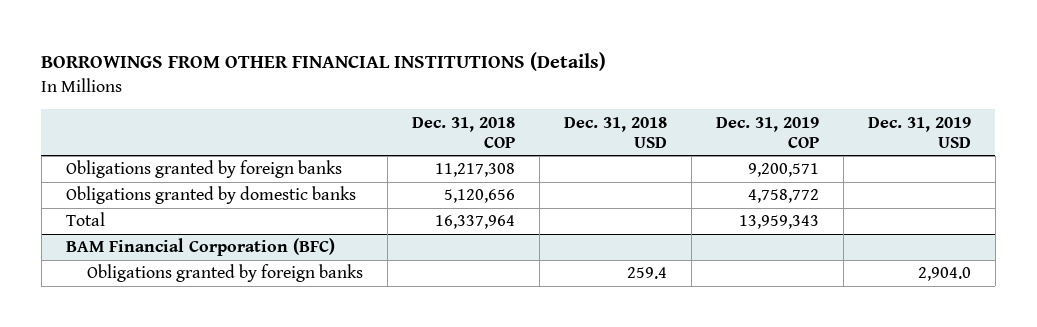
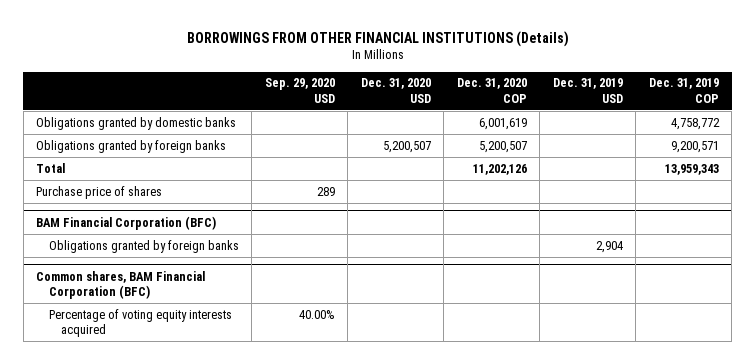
[411,116,515,149] Dec. 31, 2018 COP -> none
[563,116,667,149] Dec. 31, 2018 USD -> none
none -> [264,78,335,103] Sep. 29, 2020 USD
none -> [360,78,431,103] Dec. 31, 2020 USD
none -> [456,78,527,103] Dec. 31, 2020 COP
[65,160,342,179] Obligations granted by foreign banks -> [36,139,227,153] Obligations granted by foreign banks
none -> [36,185,163,199] Purchase price of shares
[917,267,971,282] 2,904.0 -> [595,240,623,253] 2,904
none -> [36,270,206,300] Common shares, BAM Financial Corporation (BFC)
none -> [48,308,232,338] Percentage of voting equity interests acquired

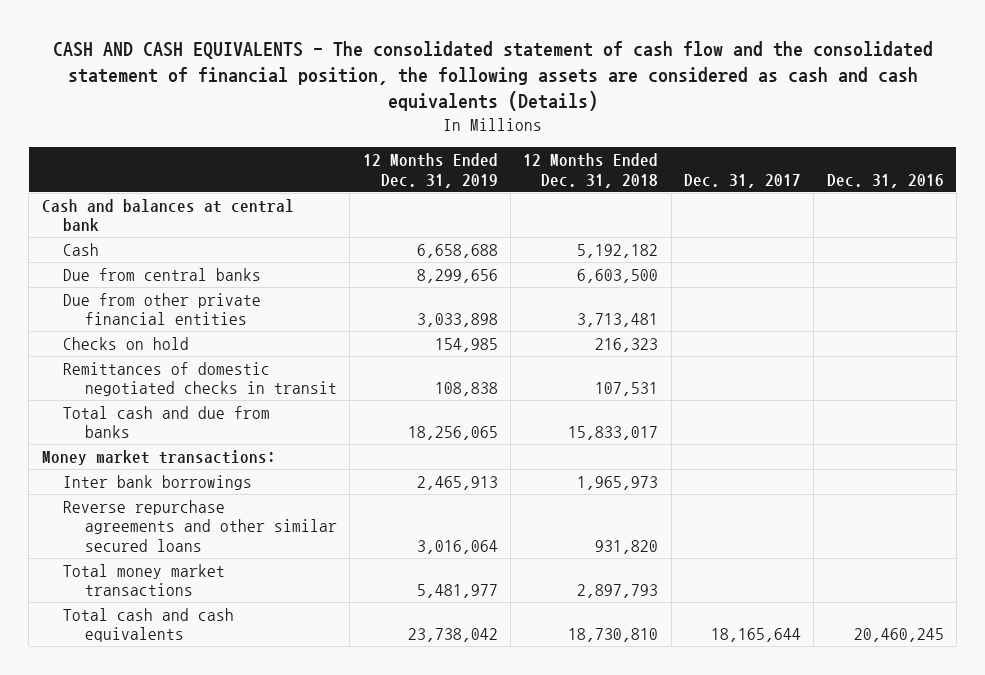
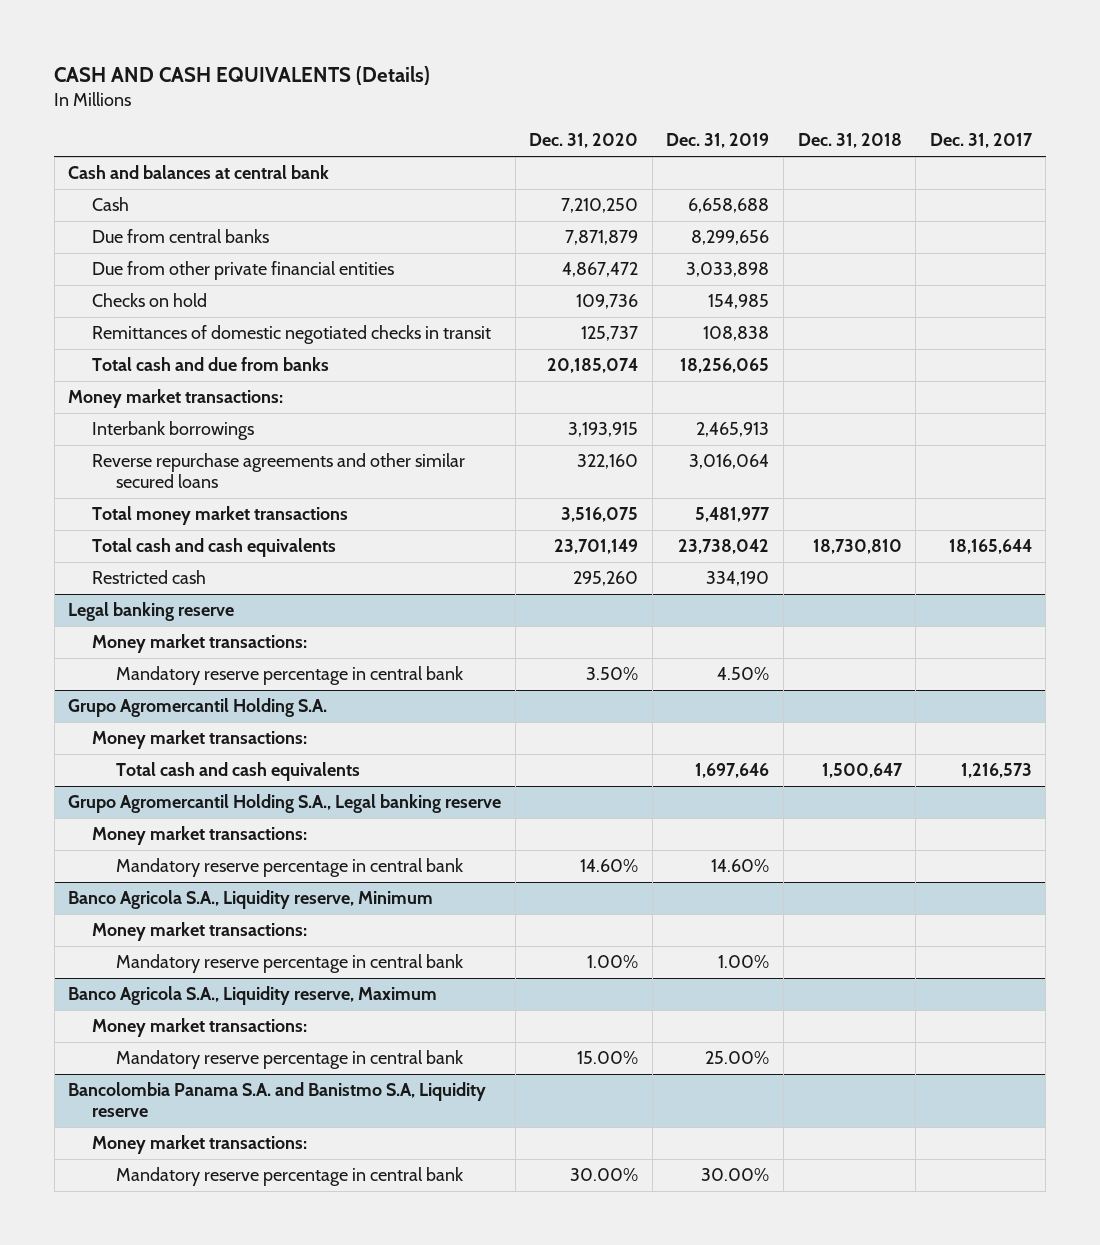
[52,40,933,112] CASH AND CASH EQUIVALENTS - The consolidated statement of cash flow and the consolidated statement of financial position, the following assets are considered as cash and cash equivalents (Details) -> [54,65,431,85] CASH AND CASH EQUIVALENTS (Details)
[362,152,498,188] 12 Months Ended Dec. 31, 2019 -> none
[523,152,659,188] 12 Months Ended Dec. 31, 2018 -> none
[826,173,944,188] Dec. 31, 2016 -> none
none -> [529,133,639,149] Dec. 31, 2020
none -> [666,133,770,149] Dec. 31, 2019
none -> [797,133,902,149] Dec. 31, 2018
[63,474,253,490] Inter bank borrowings -> [91,421,254,441] Interbank borrowings
none -> [91,570,206,585] Restricted cash
none -> [68,602,235,622] Legal banking reserve
none -> [91,634,307,654] Money market transactions:
none -> [115,666,463,686] Mandatory reserve percentage in central bank
none -> [68,698,328,718] Grupo Agromercantil Holding S.A.
none -> [91,730,307,750] Money market transactions:
none -> [115,762,360,782] Total cash and cash equivalents
none -> [68,794,502,814] Grupo Agromercantil Holding S.A., Legal banking reserve
none -> [91,826,307,846] Money market transactions:
none -> [115,858,463,878] Mandatory reserve percentage in central bank
none -> [68,890,434,910] Banco Agricola S.A., Liquidity reserve, Minimum
none -> [91,922,307,942] Money market transactions:
none -> [115,954,463,974] Mandatory reserve percentage in central bank
none -> [68,986,438,1006] Banco Agricola S.A., Liquidity reserve, Maximum
none -> [91,1018,307,1038] Money market transactions:
none -> [115,1050,463,1070] Mandatory reserve percentage in central bank
none -> [68,1082,487,1117] Bancolombia Panama S.A. and Banistmo S.A, Liquidity reserve
none -> [91,1135,307,1155] Money market transactions:
none -> [115,1167,463,1187] Mandatory reserve percentage in central bank

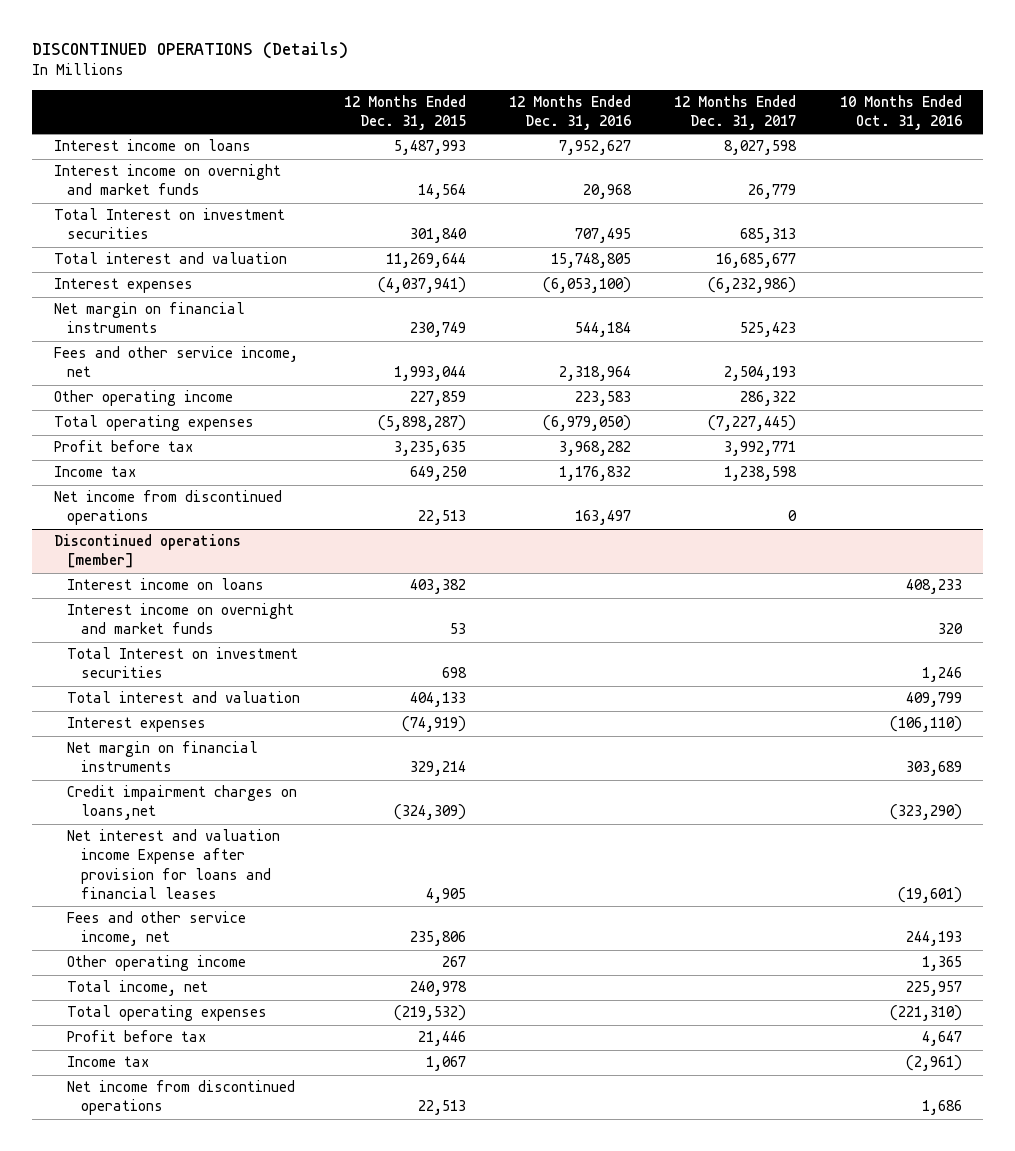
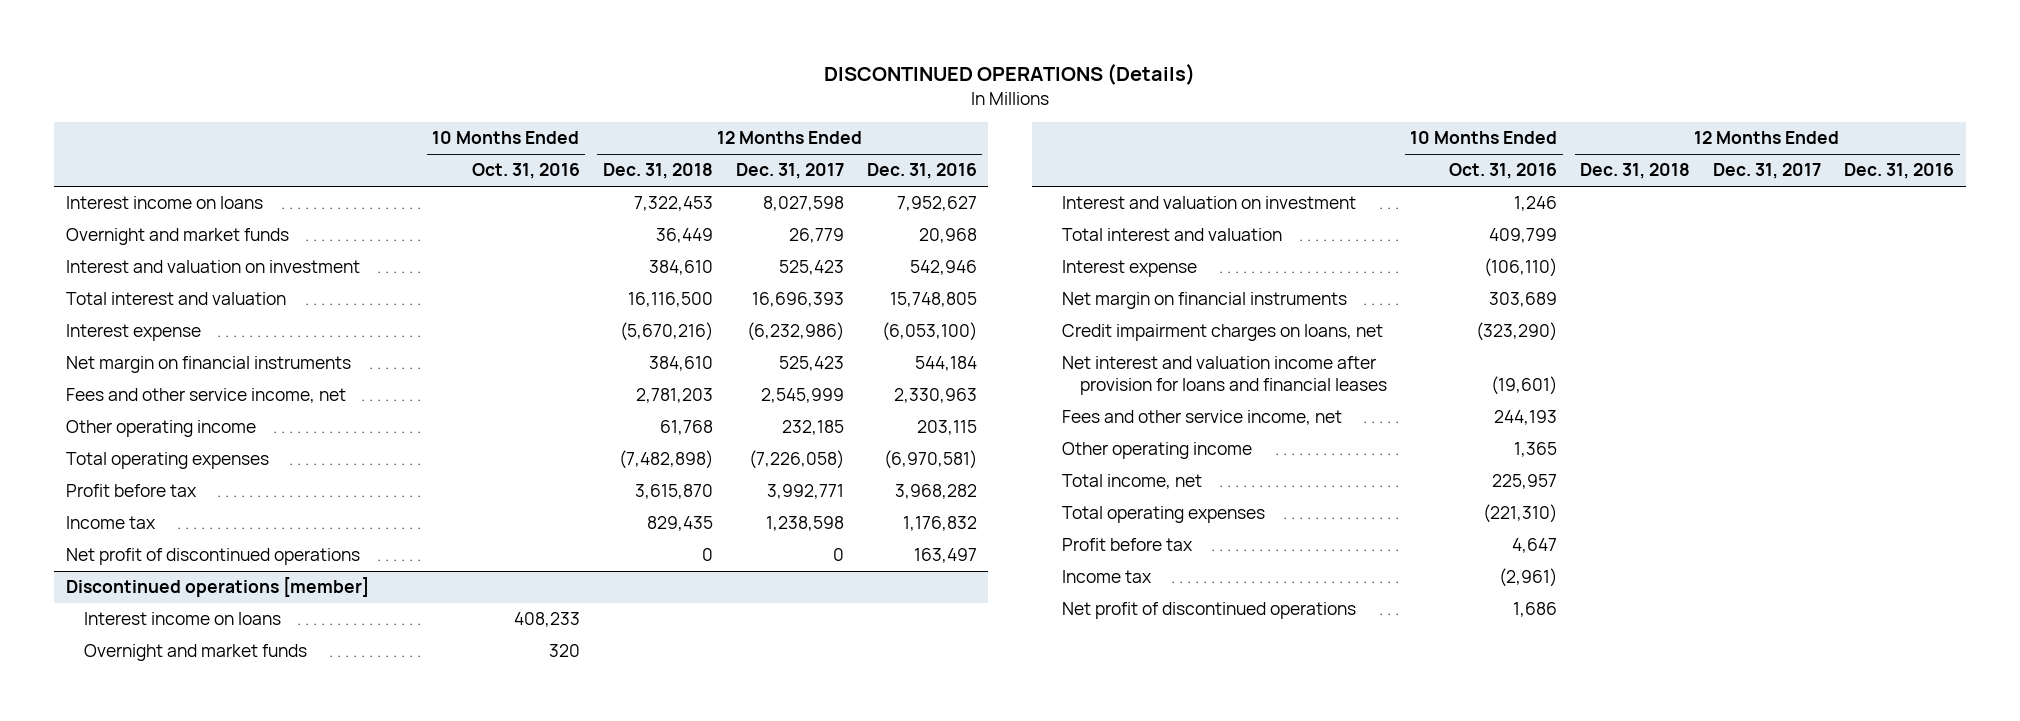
[343,95,466,131] 12 Months Ended Dec. 31, 2015 -> none
none -> [602,163,713,180] Dec. 31, 2018
[53,164,281,196] Interest income on overnight and market funds -> [65,228,289,246] Overnight and market funds
[53,208,285,240] Total Interest on investment securities -> [65,260,360,274] Interest and valuation on investment
[575,228,632,244] 707,495 -> [909,260,977,276] 542,946
[740,228,797,244] 685,313 -> [778,260,844,276] 525,423
[716,253,797,269] 16,685,677 -> [751,292,844,308] 16,696,393
[53,278,193,294] Interest expenses -> [65,324,201,342] Interest expense
[559,366,632,382] 2,318,964 -> [893,388,977,404] 2,330,963
[724,366,797,382] 2,504,193 -> [760,388,844,404] 2,545,999
[575,391,632,407] 223,583 -> [916,420,977,436] 203,115
[740,391,797,407] 286,322 -> [781,420,844,436] 232,185
[543,415,632,432] (6,979,050) -> [883,450,977,470] (6,970,581)
[708,415,797,432] (7,227,445) -> [748,450,844,470] (7,226,058)
[53,490,282,526] Net income from discontinued operations -> [65,548,360,566] Net profit of discontinued operations
[67,603,295,635] Interest income on overnight and market funds -> [84,644,308,662] Overnight and market funds
[67,647,299,679] Total Interest on investment securities -> [1061,196,1356,210] Interest and valuation on investment
[67,717,207,733] Interest expenses -> [1061,260,1197,278] Interest expense
[67,785,298,821] Credit impairment charges on loans,net -> [1061,324,1383,342] Credit impairment charges on loans, net
[67,829,281,899] Net interest and valuation income Expense after provision for loans and financial leases -> [1061,356,1388,396] Net interest and valuation income after provision for loans and financial leases
[67,1080,296,1116] Net income from discontinued operations -> [1061,602,1356,620] Net profit of discontinued operations

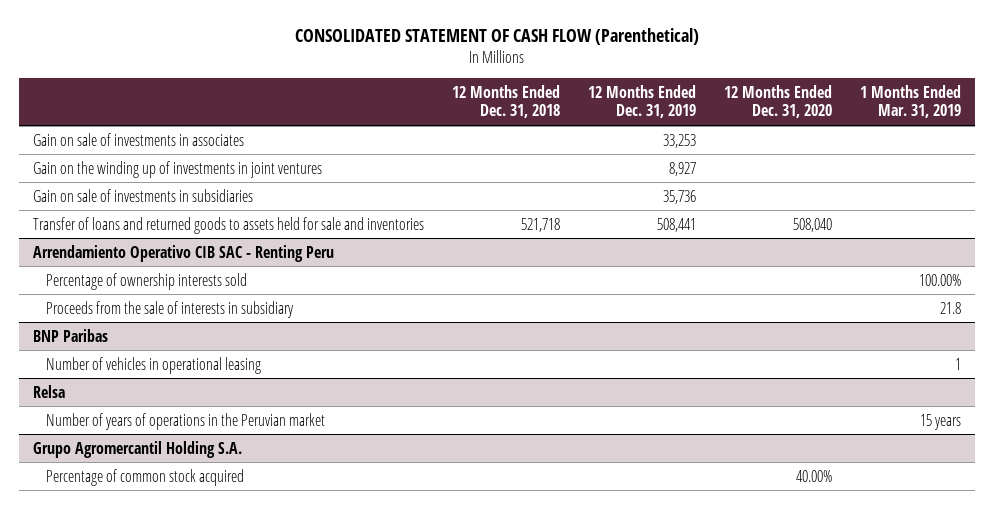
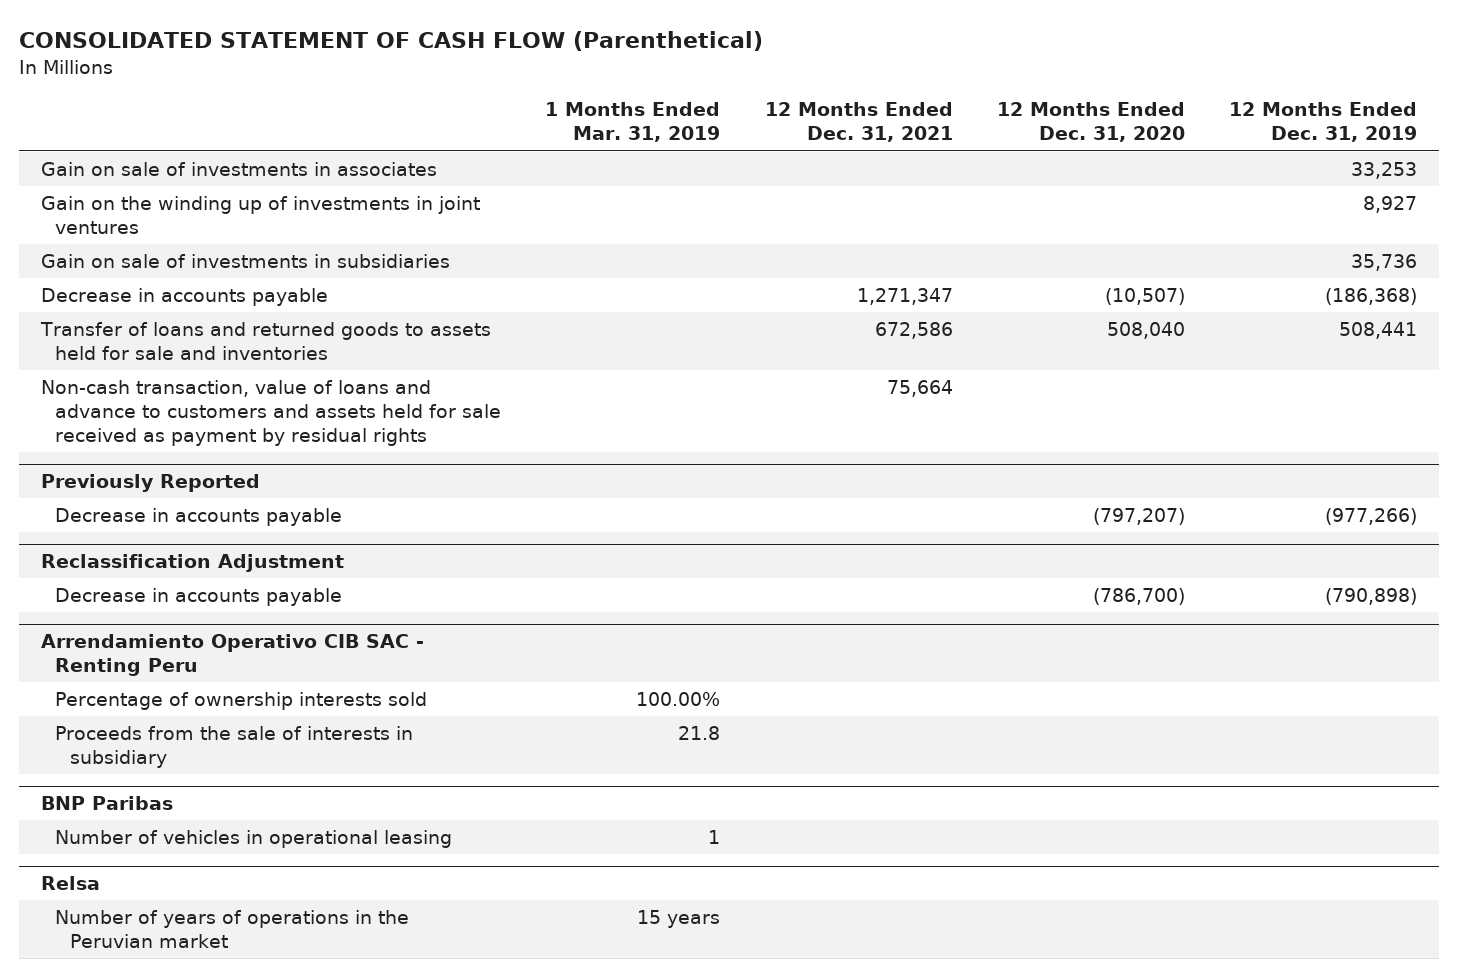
[451,84,560,119] 12 Months Ended Dec. 31, 2018 -> none
none -> [764,102,953,143] 12 Months Ended Dec. 31, 2021
none -> [40,287,328,306] Decrease in accounts payable
none -> [40,379,502,446] Non-cash transaction, value of loans and advance to customers and assets held for sale received as payment by residual rights
none -> [40,473,260,492] Previously Reported
none -> [55,507,343,526] Decrease in accounts payable
none -> [40,553,344,572] Reclassification Adjustment
none -> [55,587,343,606] Decrease in accounts payable
[32,440,242,458] Grupo Agromercantil Holding S.A. -> none
[45,468,244,486] Percentage of common stock acquired -> none

